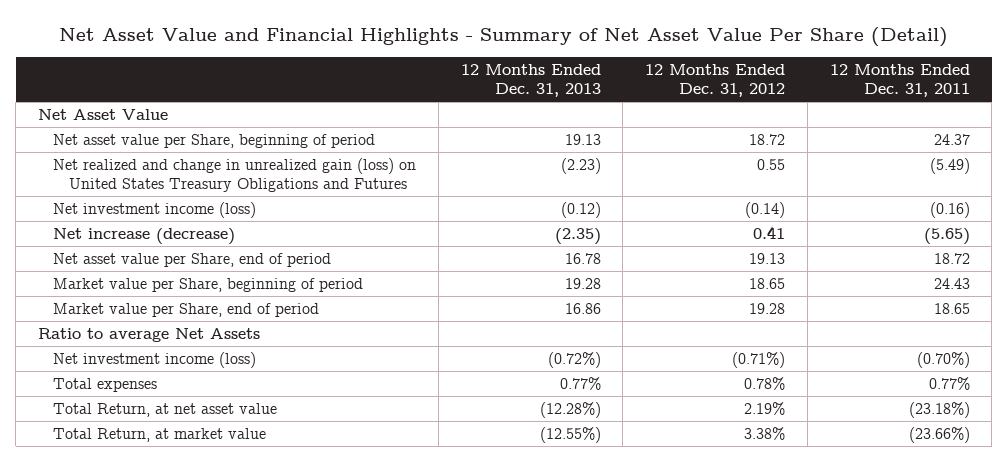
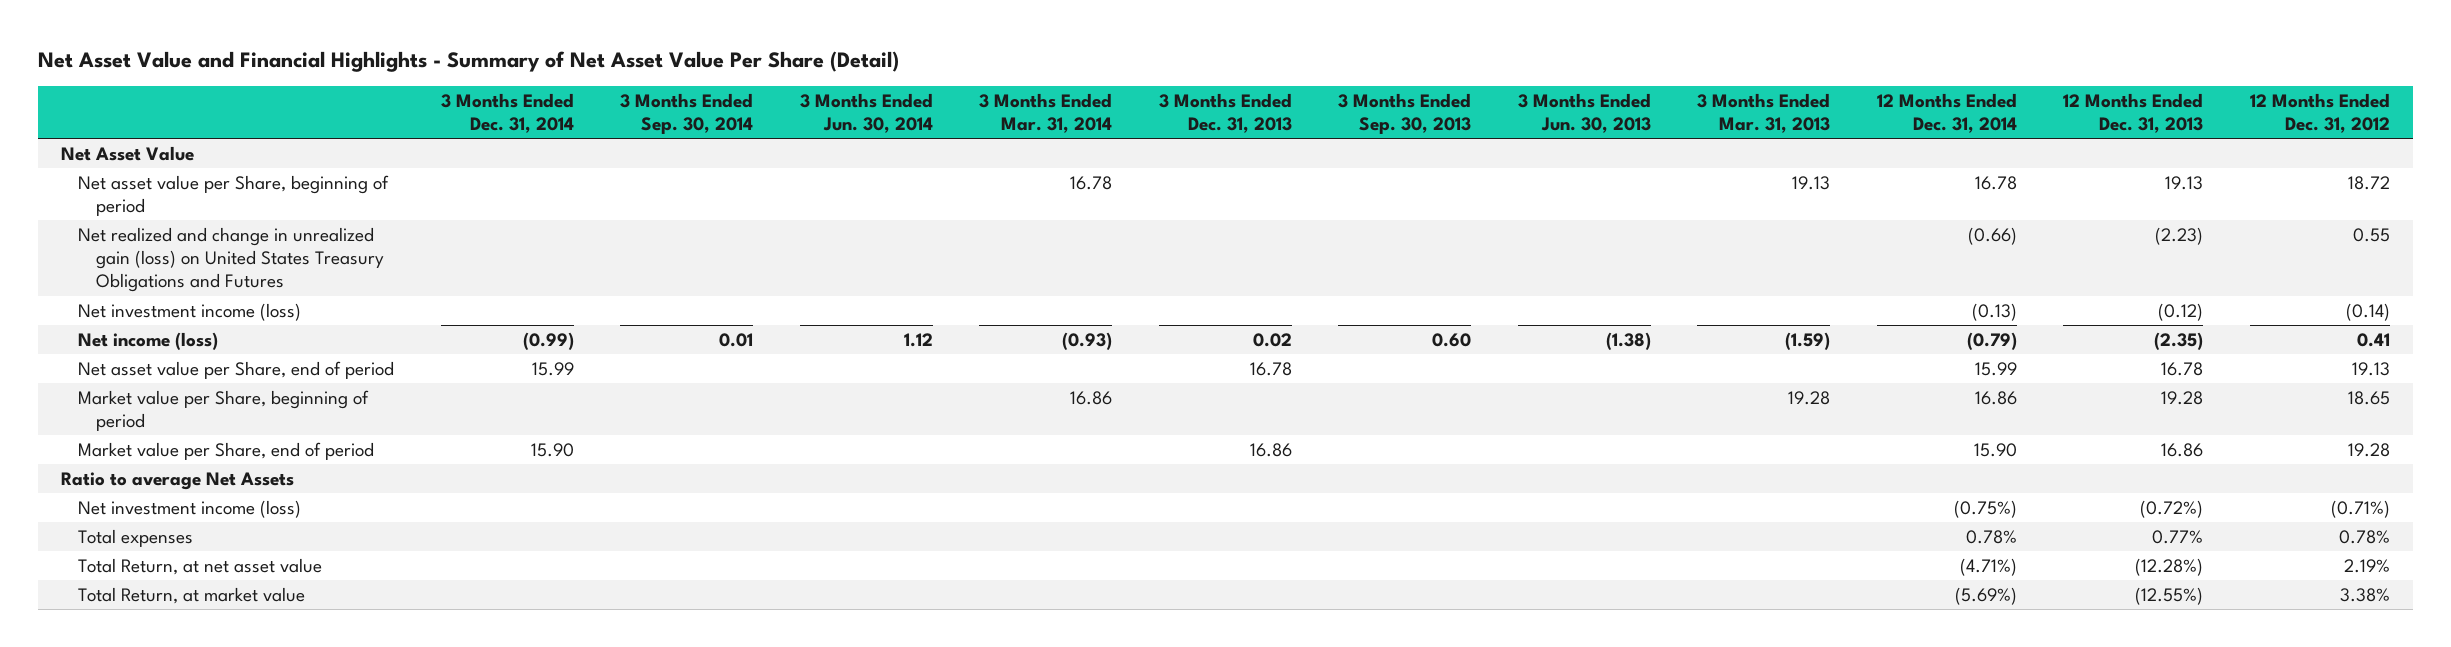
[829,64,970,98] 12 Months Ended Dec. 31, 2011 -> none
none -> [440,92,574,134] 3 Months Ended Dec. 31, 2014
none -> [620,92,754,135] 3 Months Ended Sep. 30, 2014
none -> [799,92,933,134] 3 Months Ended Jun. 30, 2014
none -> [979,92,1113,134] 3 Months Ended Mar. 31, 2014
none -> [1158,92,1292,134] 3 Months Ended Dec. 31, 2013
none -> [1338,92,1472,135] 3 Months Ended Sep. 30, 2013
none -> [1517,92,1651,134] 3 Months Ended Jun. 30, 2013
none -> [1697,92,1831,134] 3 Months Ended Mar. 31, 2013
none -> [1876,92,2017,134] 12 Months Ended Dec. 31, 2014
[53,228,236,246] Net increase (decrease) -> [78,331,219,350] Net income (loss)

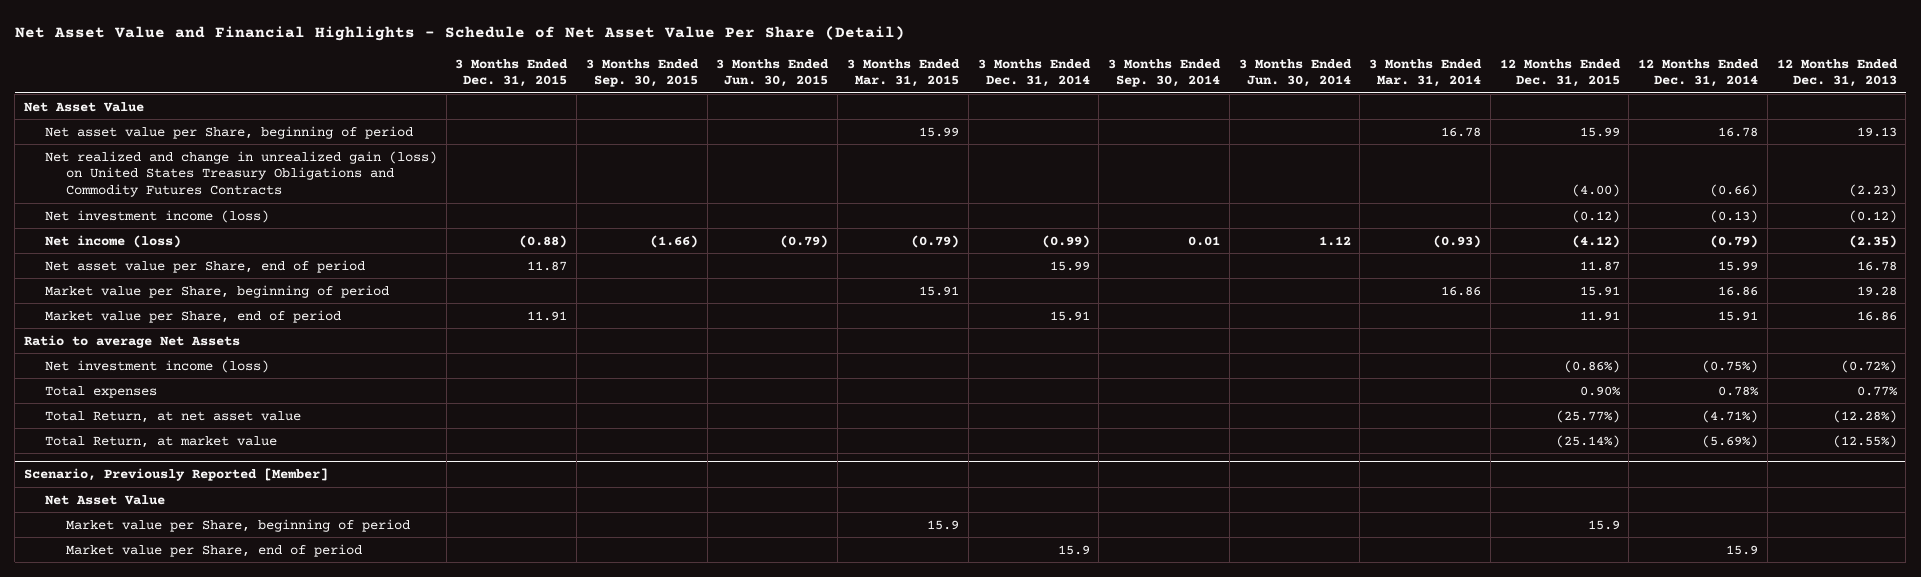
[37,51,899,73] Net Asset Value and Financial Highlights - Summary of Net Asset Value Per Share (Detail) -> [14,25,905,41] Net Asset Value and Financial Highlights - Schedule of Net Asset Value Per Share (Detail)
[1158,92,1292,134] 3 Months Ended Dec. 31, 2013 -> none
[1338,92,1472,135] 3 Months Ended Sep. 30, 2013 -> none
[1517,92,1651,134] 3 Months Ended Jun. 30, 2013 -> none
[1697,92,1831,134] 3 Months Ended Mar. 31, 2013 -> none
[2249,92,2390,134] 12 Months Ended Dec. 31, 2012 -> none
none -> [455,58,569,88] 3 Months Ended Dec. 31, 2015
none -> [585,58,699,88] 3 Months Ended Sep. 30, 2015
none -> [716,58,830,88] 3 Months Ended Jun. 30, 2015
none -> [846,58,960,88] 3 Months Ended Mar. 31, 2015
none -> [1499,58,1621,88] 12 Months Ended Dec. 31, 2015
[78,226,384,293] Net realized and change in unrealized gain (loss) on United States Treasury Obligations and Futures -> [44,150,437,198] Net realized and change in unrealized gain (loss) on United States Treasury Obligations and Commodity Futures Contracts
[530,442,574,457] 15.90 -> [1049,310,1090,321] 15.91
[1973,442,2017,457] 15.90 -> [1718,310,1759,321] 15.91
none -> [24,468,329,482] Scenario, Previously Reported [Member]
none -> [44,494,165,505] Net Asset Value
none -> [65,518,410,532] Market value per Share, beginning of period
none -> [65,543,362,557] Market value per Share, end of period

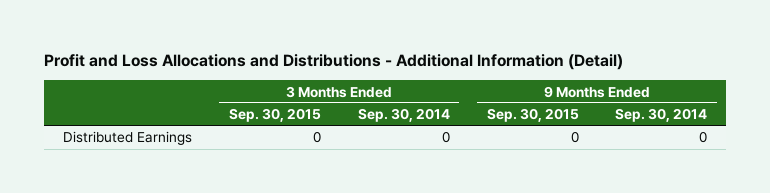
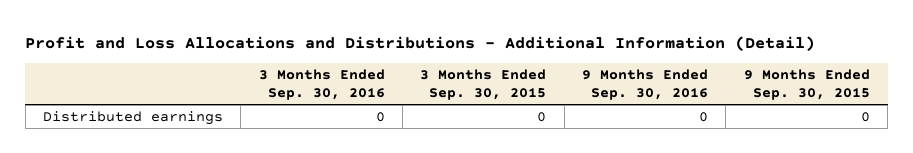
[357,108,450,123] Sep. 30, 2014 -> none
[615,108,708,123] Sep. 30, 2014 -> none
none -> [258,68,385,101] 3 Months Ended Sep. 30, 2016
none -> [581,68,708,101] 9 Months Ended Sep. 30, 2016
[62,131,192,146] Distributed Earnings -> [42,110,223,125] Distributed earnings

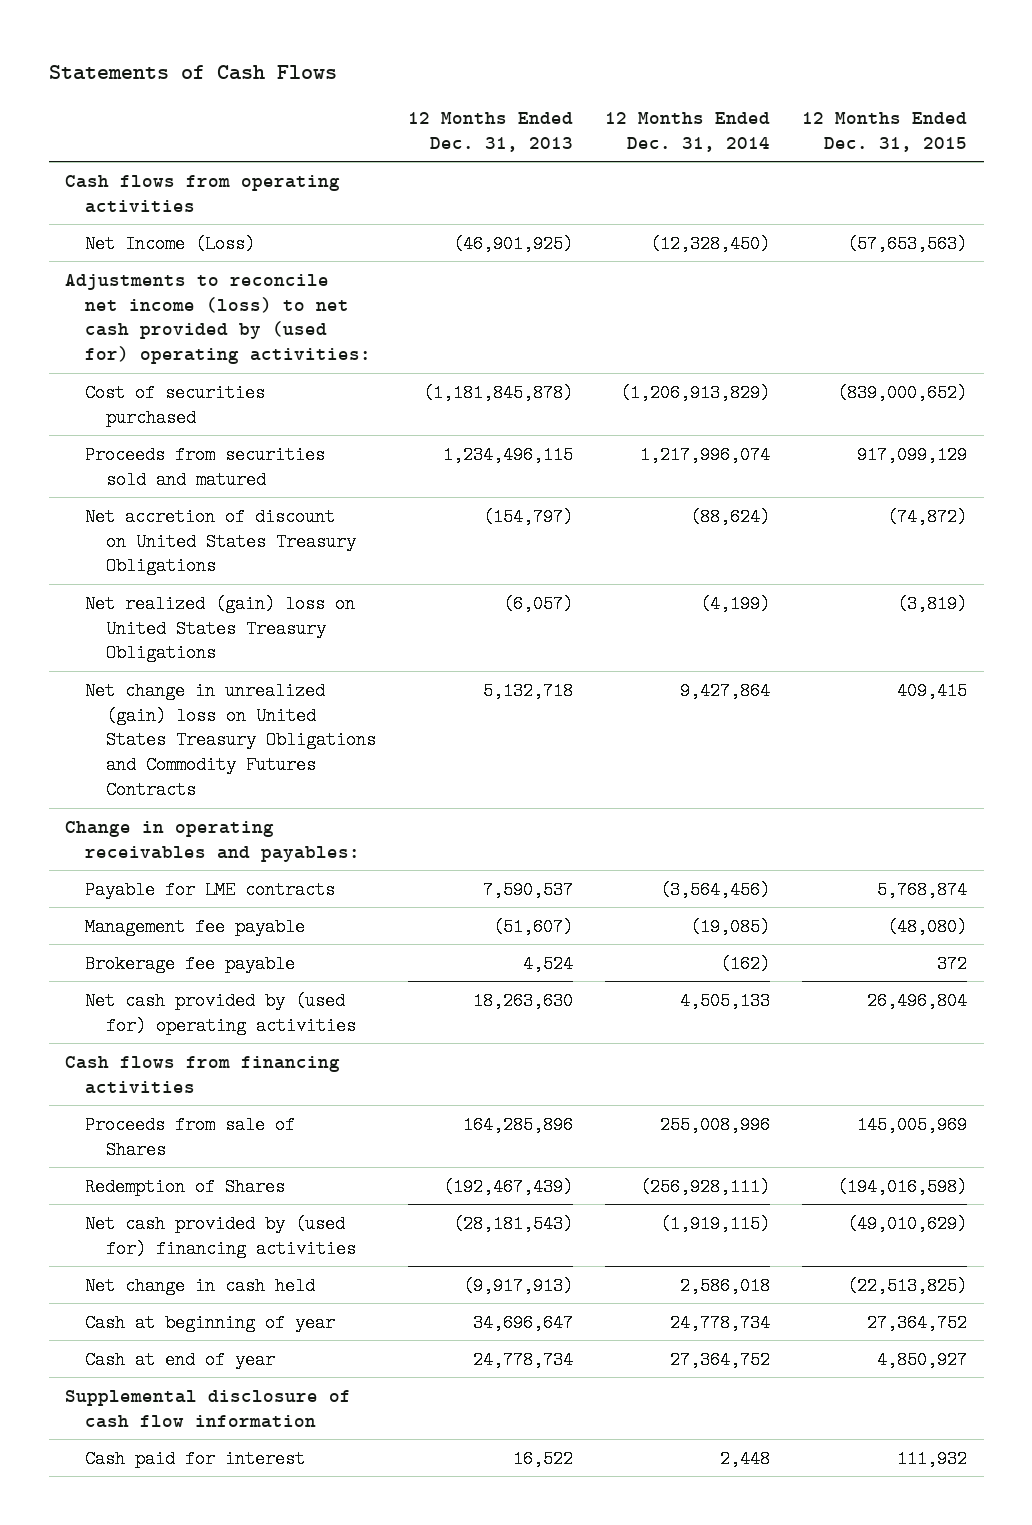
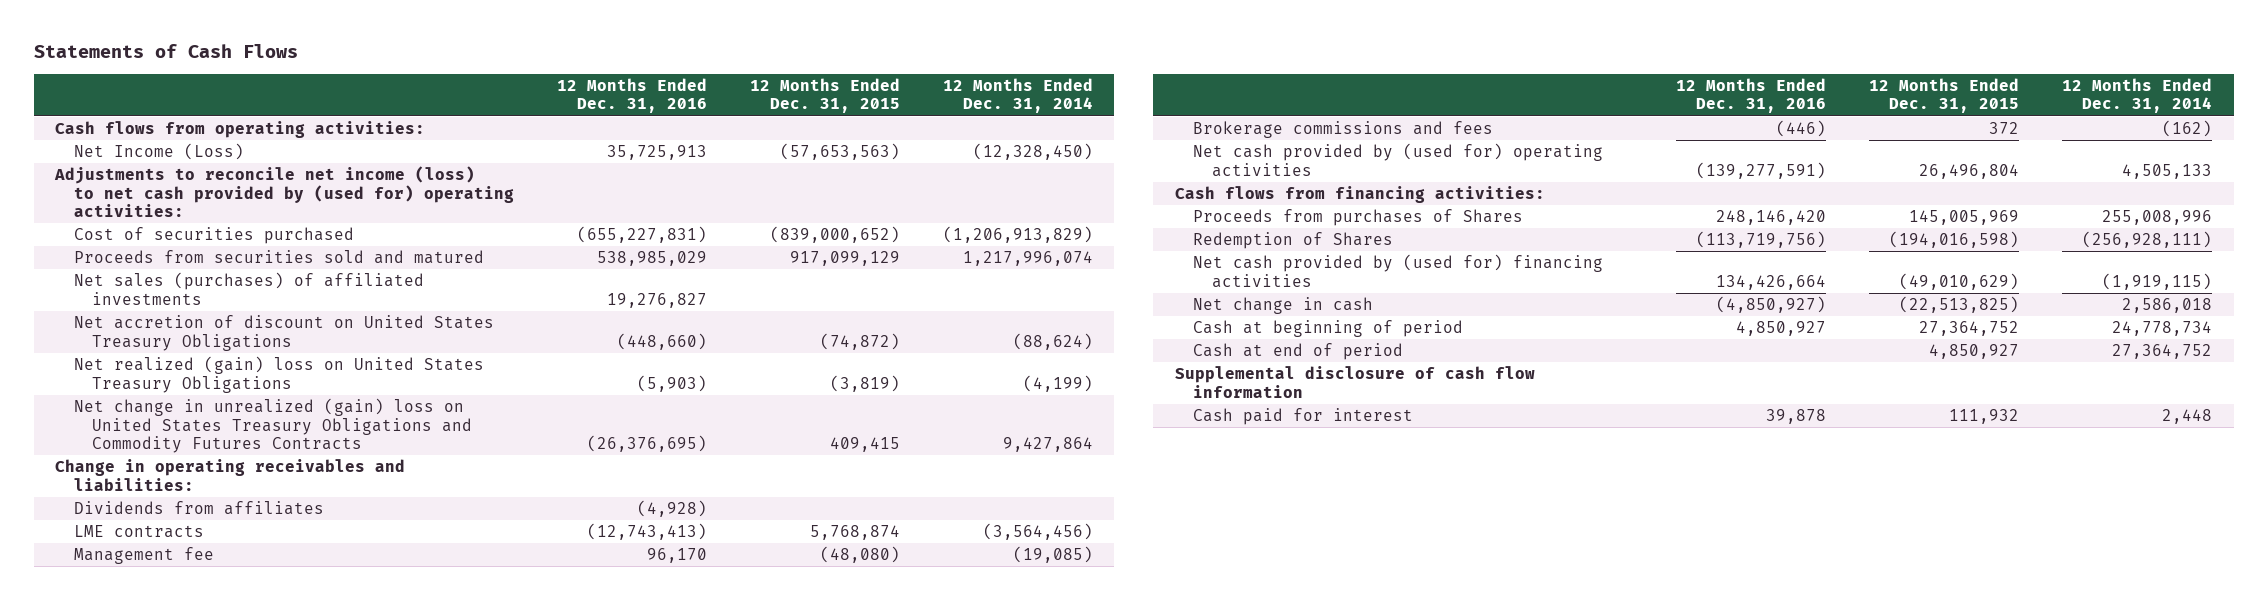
[407,111,573,152] 12 Months Ended Dec. 31, 2013 -> none
none -> [556,77,707,114] 12 Months Ended Dec. 31, 2016
[64,174,340,213] Cash flows from operating activities -> [55,121,426,139] Cash flows from operating activities:
none -> [73,272,424,305] Net sales (purchases) of affiliated investments
[64,820,361,862] Change in operating receivables and payables: -> [55,459,406,491] Change in operating receivables and liabilities:
none -> [73,501,324,516] Dividends from affiliates
[85,880,336,899] Payable for LME contracts -> [73,525,204,539] LME contracts
[85,917,306,936] Management fee payable -> [73,547,214,565] Management fee
[85,954,296,973] Brokerage fee payable -> [1193,121,1494,139] Brokerage commissions and fees
[64,1055,340,1094] Cash flows from financing activities -> [1174,186,1545,204] Cash flows from financing activities:
[85,1115,296,1159] Proceeds from sale of Shares -> [1193,209,1524,227] Proceeds from purchases of Shares
[85,1276,316,1295] Net change in cash held -> [1193,297,1374,315] Net change in cash
[85,1313,336,1332] Cash at beginning of year -> [1193,320,1464,338] Cash at beginning of period
[85,1350,276,1369] Cash at end of year -> [1193,343,1404,361] Cash at end of period

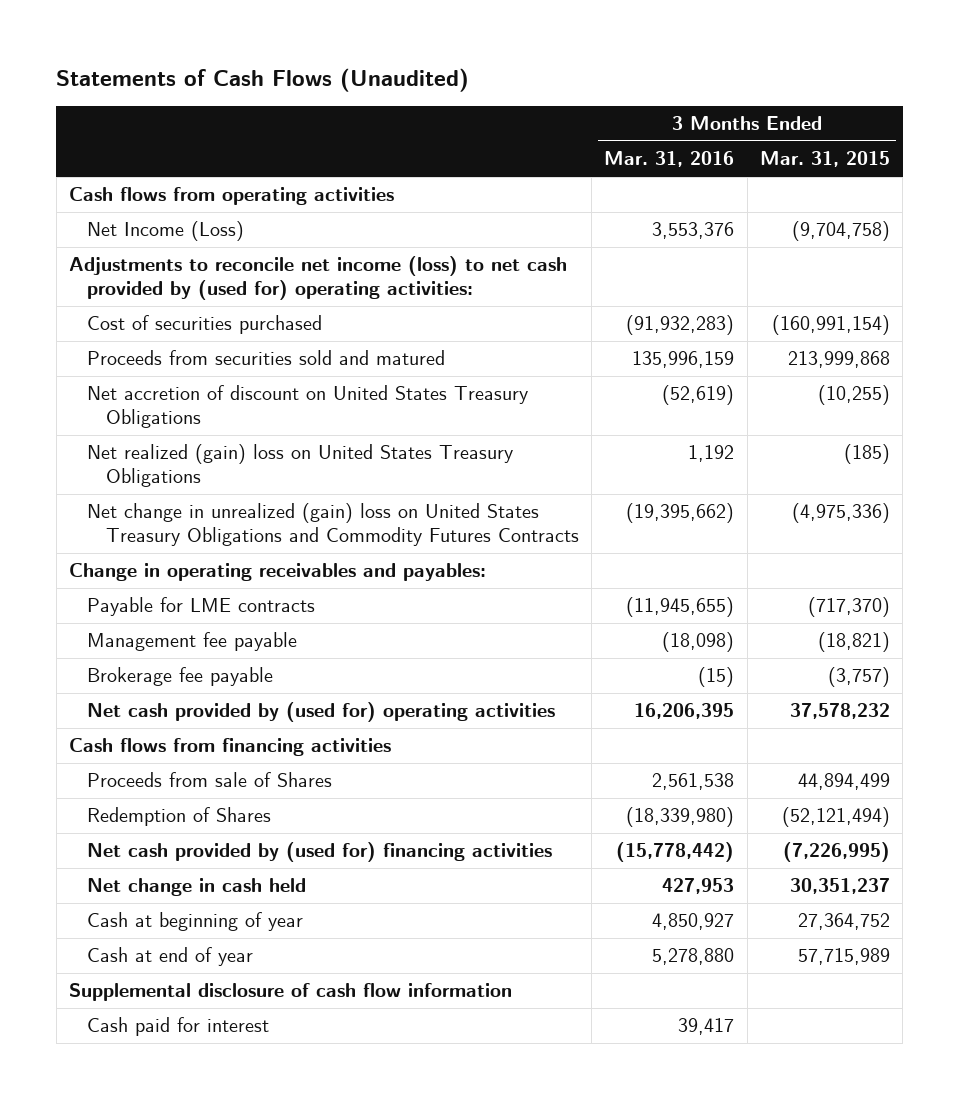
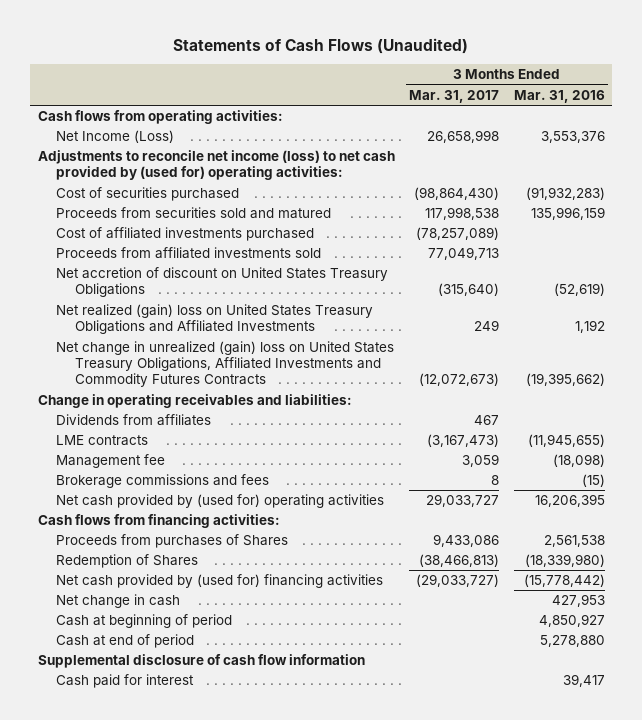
[759,151,890,168] Mar. 31, 2015 -> none
none -> [409,89,500,103] Mar. 31, 2017
[68,187,394,206] Cash flows from operating activities -> [37,110,283,125] Cash flows from operating activities:
none -> [56,227,315,242] Cost of affiliated investments purchased
none -> [56,247,322,260] Proceeds from affiliated investments sold
[87,444,514,488] Net realized (gain) loss on United States Treasury Obligations -> [56,304,374,335] Net realized (gain) loss on United States Treasury Obligations and Affiliated Investments
[87,503,579,547] Net change in unrealized (gain) loss on United States Treasury Obligations and Commodity Futures Contracts -> [56,341,395,388] Net change in unrealized (gain) loss on United States Treasury Obligations, Affiliated Investments and Commodity Futures Contracts
[68,563,486,582] Change in operating receivables and payables: -> [37,394,352,409] Change in operating receivables and liabilities:
none -> [56,414,212,427] Dividends from affiliates
[87,597,316,617] Payable for LME contracts -> [56,435,149,447] LME contracts
[87,632,298,652] Management fee payable -> [56,454,166,469] Management fee
[87,667,274,687] Brokerage fee payable -> [56,474,270,489] Brokerage commissions and fees
[68,738,391,757] Cash flows from financing activities -> [37,514,280,529] Cash flows from financing activities:
[87,772,333,788] Proceeds from sale of Shares -> [56,534,289,549] Proceeds from purchases of Shares
[87,878,307,897] Net change in cash held -> [56,594,181,609] Net change in cash
[87,912,304,932] Cash at beginning of year -> [56,614,233,629] Cash at beginning of period
[87,947,254,967] Cash at end of year -> [56,634,195,649] Cash at end of period

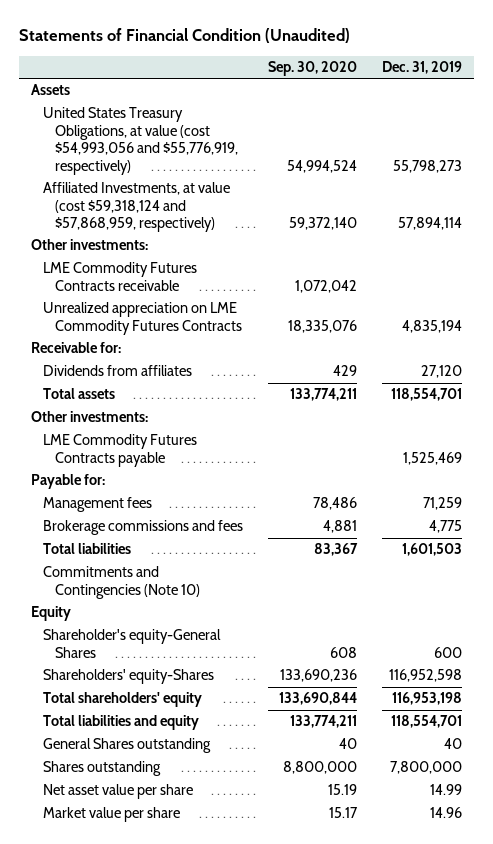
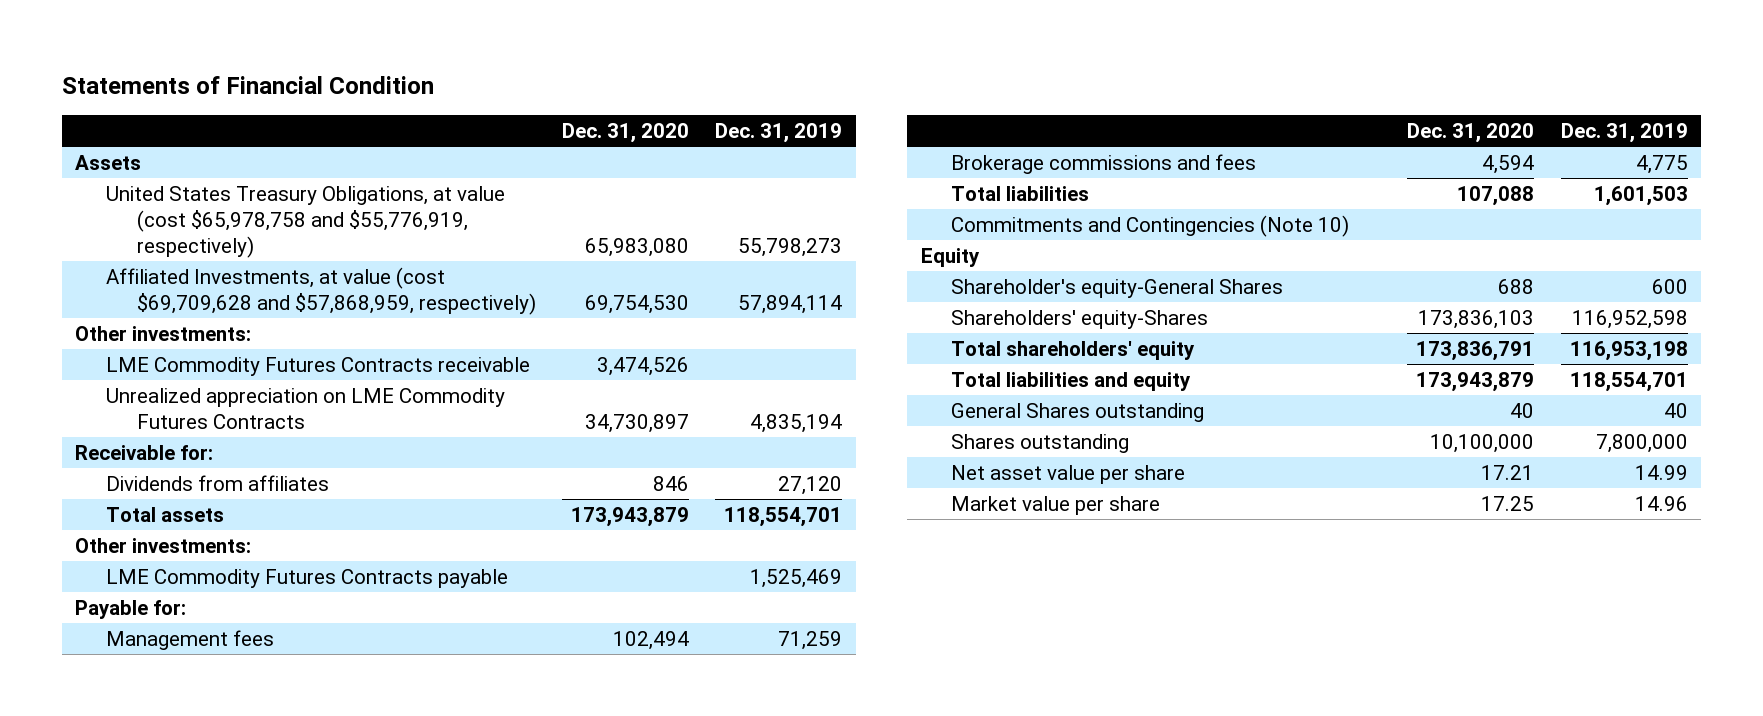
[18,28,350,44] Statements of Financial Condition (Unaudited) -> [61,76,434,95] Statements of Financial Condition
[268,60,358,76] Sep. 30, 2020 -> none
none -> [561,122,689,143] Dec. 31, 2020
[43,107,238,175] United States Treasury Obligations, at value (cost $54,993,056 and $55,776,919, respectively) -> [105,186,505,259] United States Treasury Obligations, at value (cost $65,978,758 and $55,776,919, respectively)
[43,182,231,233] Affiliated Investments, at value (cost $59,318,124 and $57,868,959, respectively) -> [105,267,536,316] Affiliated Investments, at value (cost $69,709,628 and $57,868,959, respectively)

